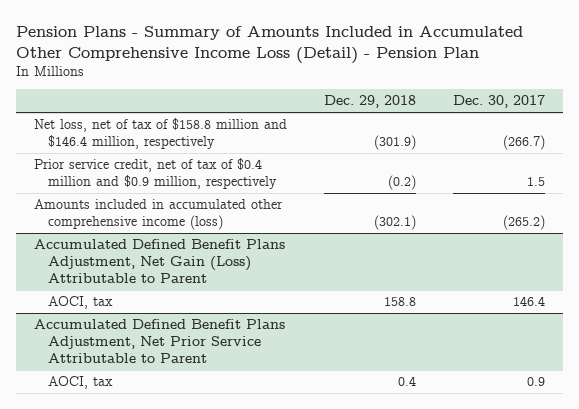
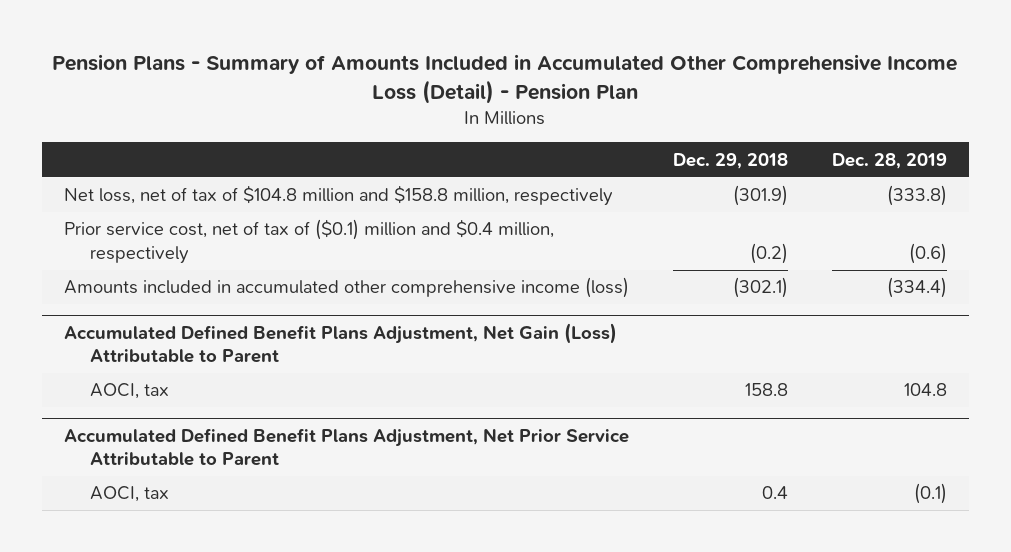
[452,95,545,109] Dec. 30, 2017 -> none
none -> [832,152,948,169] Dec. 28, 2019
[34,117,288,149] Net loss, net of tax of $158.8 million and $146.4 million, respectively -> [63,185,613,207] Net loss, net of tax of $104.8 million and $158.8 million, respectively
[34,157,278,189] Prior service credit, net of tax of $0.4 million and $0.9 million, respectively -> [63,219,554,264] Prior service cost, net of tax of ($0.1) million and $0.4 million, respectively

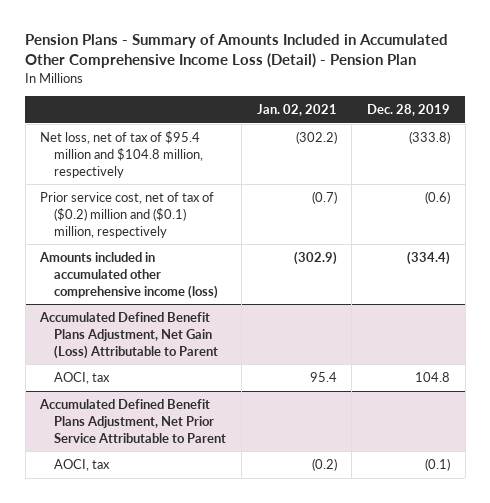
[672,152,788,169] Dec. 29, 2018 -> none
none -> [256,104,337,117] Jan. 02, 2021
[63,185,613,207] Net loss, net of tax of $104.8 million and $158.8 million, respectively -> [40,131,204,178] Net loss, net of tax of $95.4 million and $104.8 million, respectively
[63,219,554,264] Prior service cost, net of tax of ($0.1) million and $0.4 million, respectively -> [40,192,215,238] Prior service cost, net of tax of ($0.2) million and ($0.1) million, respectively

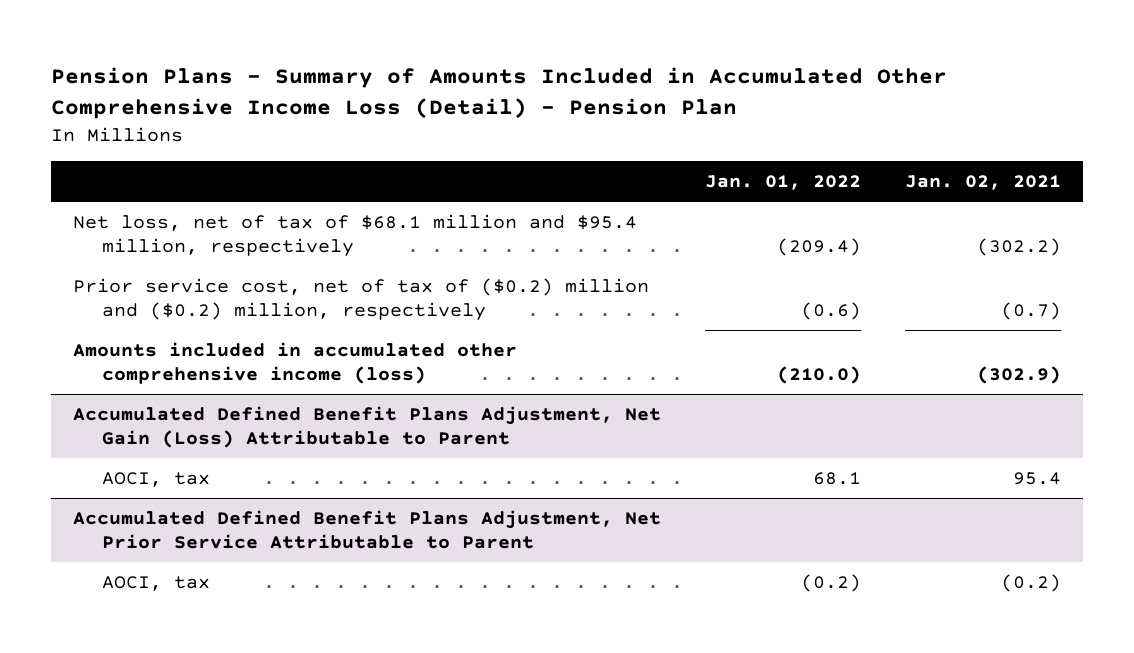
[367,104,451,117] Dec. 28, 2019 -> none
none -> [705,175,862,191] Jan. 01, 2022
[40,131,204,178] Net loss, net of tax of $95.4 million and $104.8 million, respectively -> [73,213,638,258] Net loss, net of tax of $68.1 million and $95.4 million, respectively
[40,192,215,238] Prior service cost, net of tax of ($0.2) million and ($0.1) million, respectively -> [73,277,650,322] Prior service cost, net of tax of ($0.2) million and ($0.2) million, respectively

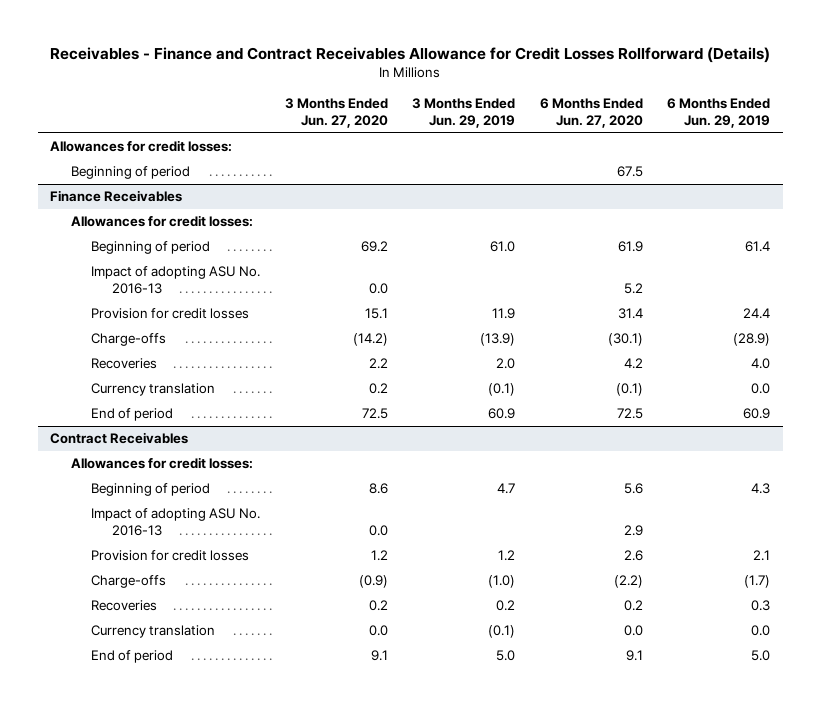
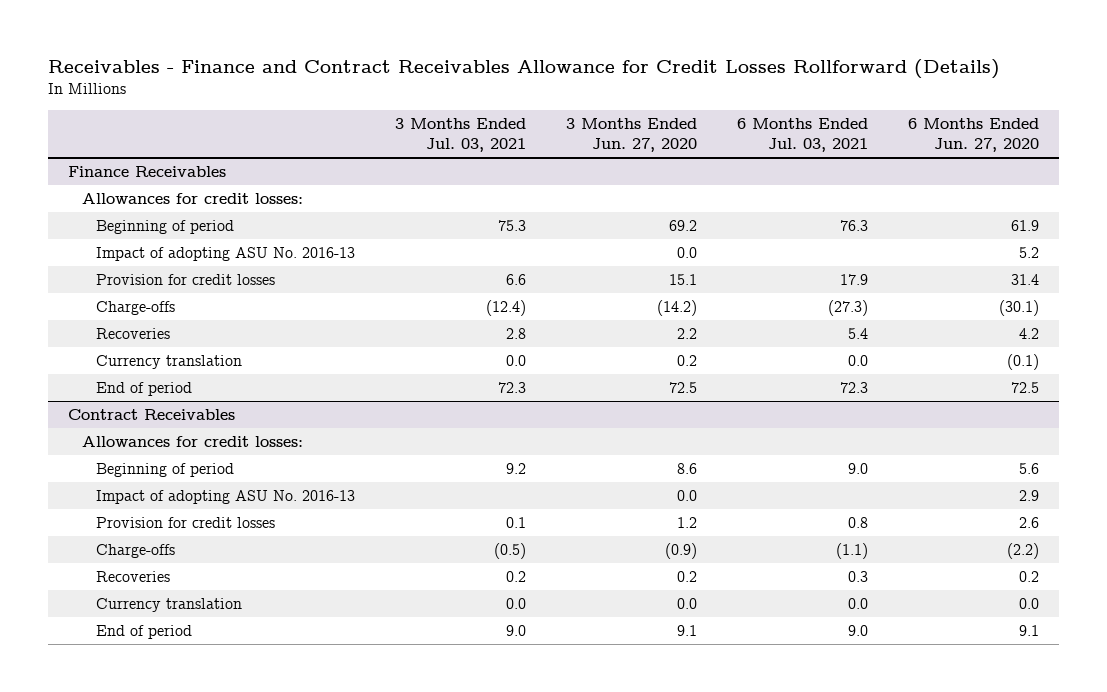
[412,98,516,128] 3 Months Ended Jun. 29, 2019 -> none
[667,98,771,128] 6 Months Ended Jun. 29, 2019 -> none
none -> [394,117,526,153] 3 Months Ended Jul. 03, 2021
none -> [737,117,869,153] 6 Months Ended Jul. 03, 2021
[50,140,233,153] Allowances for credit losses: -> none
[70,166,190,180] Beginning of period -> none

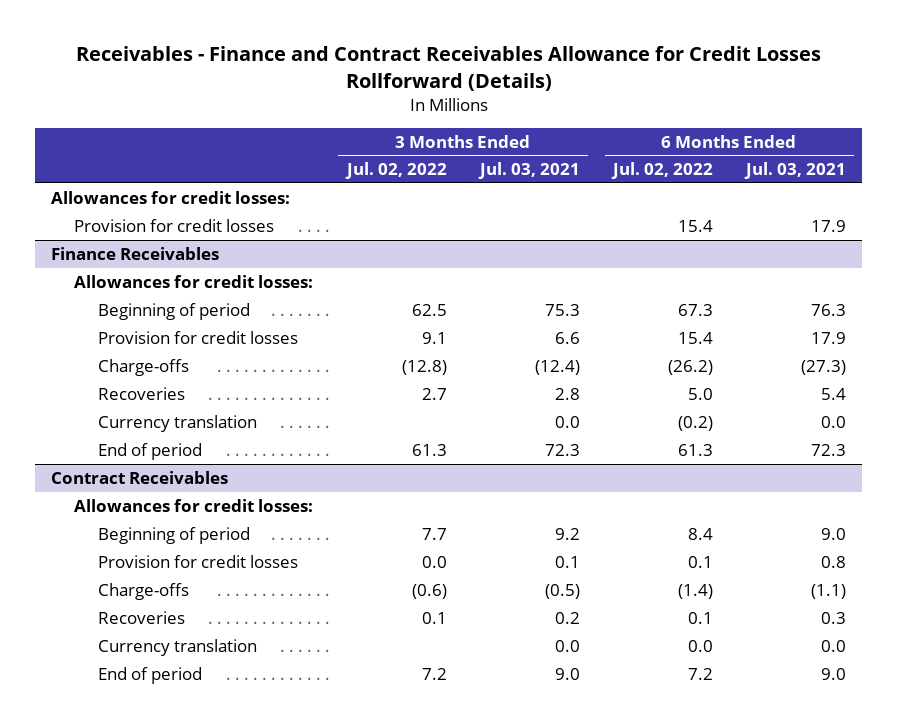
[565,117,697,153] 3 Months Ended Jun. 27, 2020 -> none
[908,117,1040,153] 6 Months Ended Jun. 27, 2020 -> none
none -> [344,162,447,180] Jul. 02, 2022
none -> [610,162,713,180] Jul. 02, 2022
none -> [51,190,291,204] Allowances for credit losses:
none -> [74,218,275,232] Provision for credit losses
[95,246,355,261] Impact of adopting ASU No. 2016-13 -> none
[95,489,355,504] Impact of adopting ASU No. 2016-13 -> none

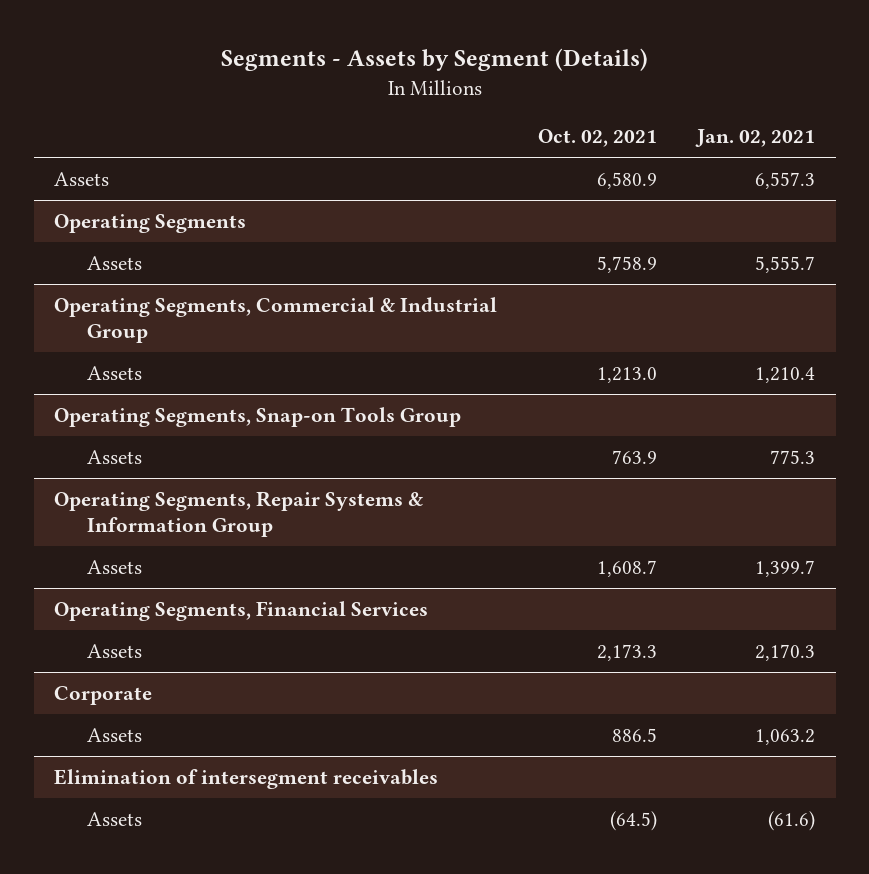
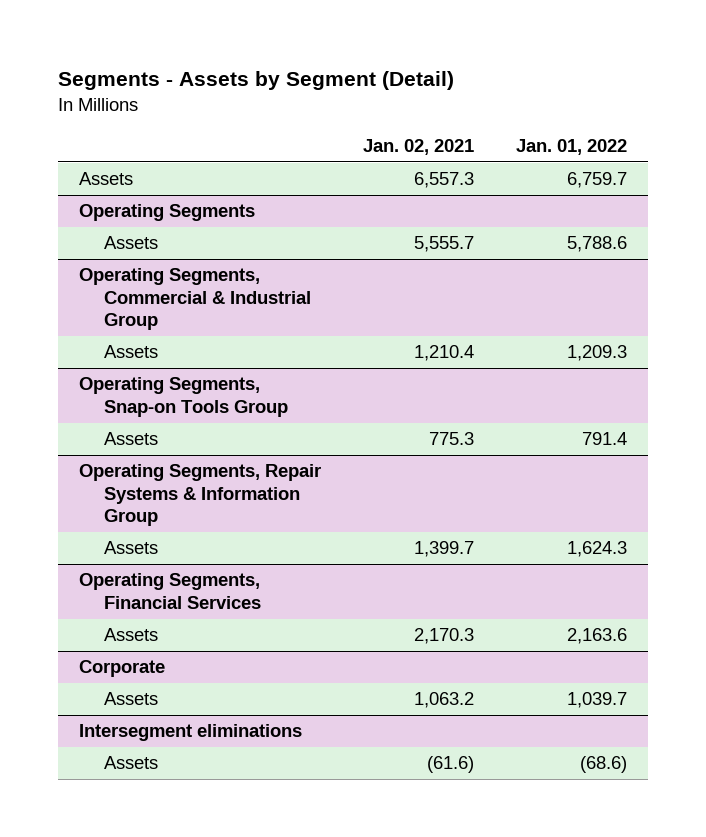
[220,48,648,72] Segments - Assets by Segment (Details) -> [57,71,454,91] Segments - Assets by Segment (Detail)
[537,129,657,148] Oct. 02, 2021 -> none
none -> [515,138,627,155] Jan. 01, 2022
[54,768,439,789] Elimination of intersegment receivables -> [78,724,302,742] Intersegment eliminations

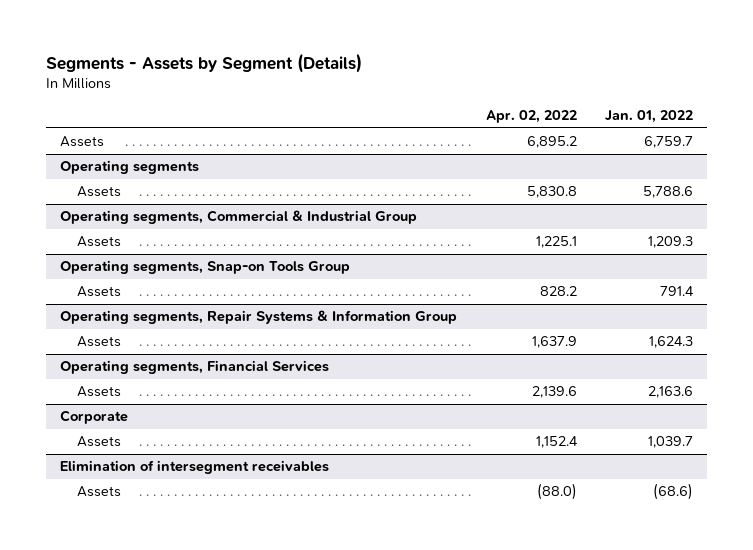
[57,71,454,91] Segments - Assets by Segment (Detail) -> [45,52,362,73] Segments - Assets by Segment (Details)
[362,138,474,155] Jan. 02, 2021 -> none
none -> [485,110,577,124] Apr. 02, 2022
[78,204,255,222] Operating Segments -> [60,160,200,175] Operating segments
[78,268,312,331] Operating Segments, Commercial & Industrial Group -> [60,210,418,225] Operating segments, Commercial & Industrial Group
[78,377,289,417] Operating Segments, Snap-on Tools Group -> [60,260,351,275] Operating segments, Snap-on Tools Group
[78,464,321,527] Operating Segments, Repair Systems & Information Group -> [60,310,458,325] Operating segments, Repair Systems & Information Group
[78,573,262,609] Operating Segments, Financial Services -> [60,360,330,375] Operating segments, Financial Services
[78,724,302,742] Intersegment eliminations -> [60,460,330,475] Elimination of intersegment receivables

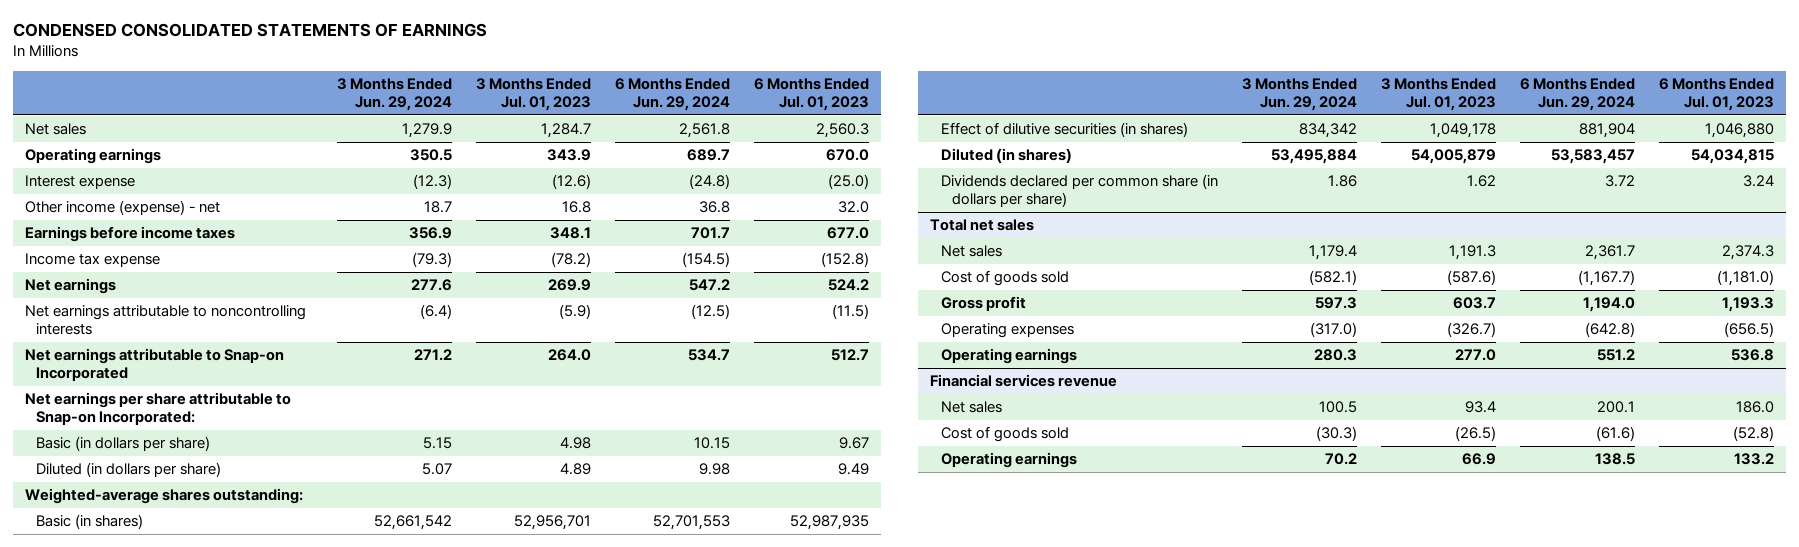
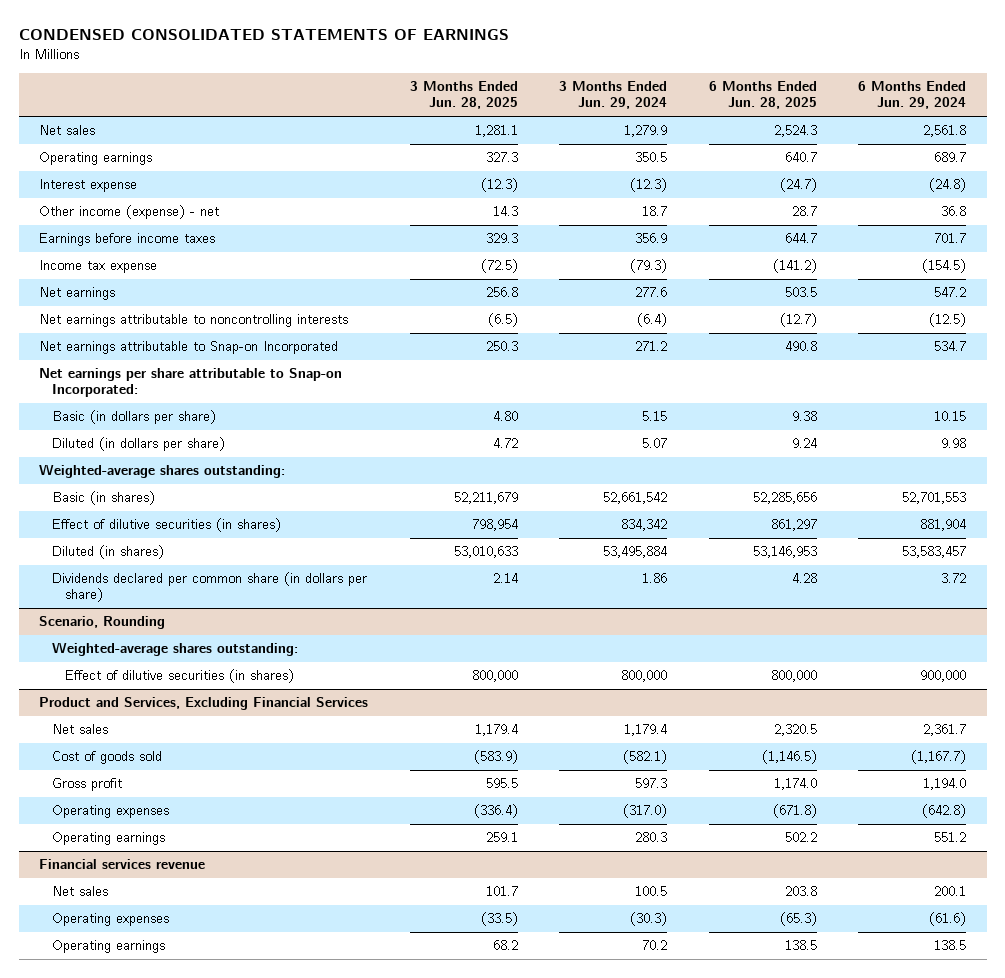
[476,78,592,111] 3 Months Ended Jul. 01, 2023 -> none
[754,78,870,111] 6 Months Ended Jul. 01, 2023 -> none
none -> [409,81,518,110] 3 Months Ended Jun. 28, 2025
none -> [708,81,817,110] 6 Months Ended Jun. 28, 2025
none -> [39,616,166,630] Scenario, Rounding
none -> [51,642,298,657] Weighted-average shares outstanding:
none -> [64,669,294,684] Effect of dilutive securities (in shares)
[930,219,1035,232] Total net sales -> [39,697,369,711] Product and Services, Excluding Financial Services
[941,426,1070,443] Cost of goods sold -> [51,913,169,927] Operating expenses

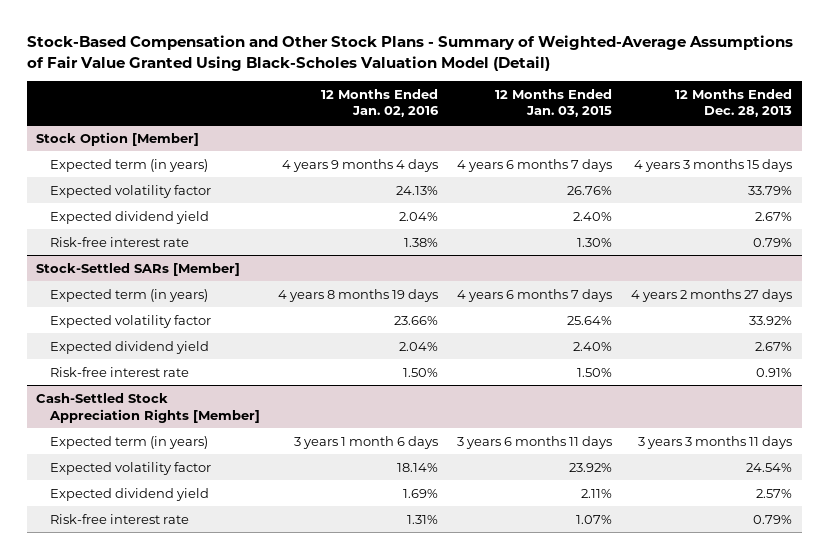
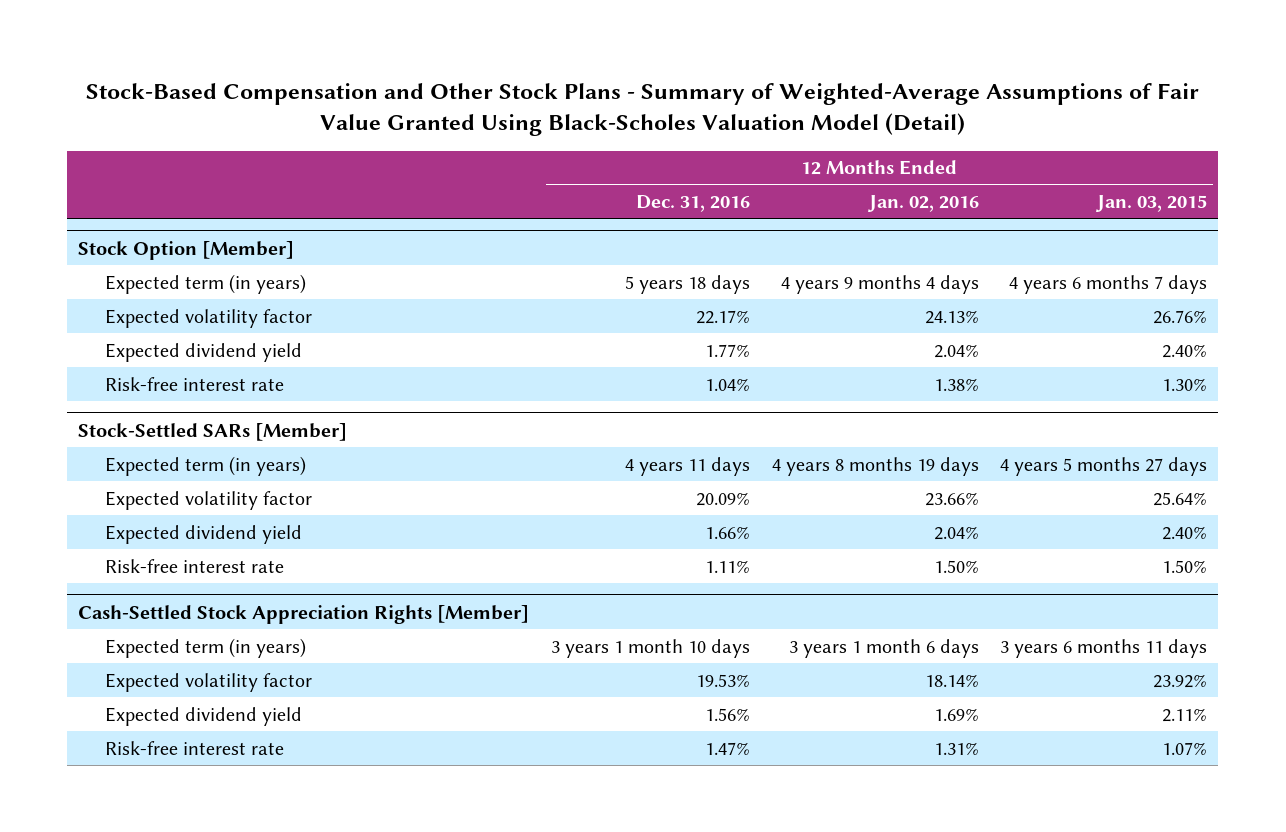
[675,88,793,118] 12 Months Ended Dec. 28, 2013 -> none
none -> [636,194,751,212] Dec. 31, 2016
[457,288,613,302] 4 years 6 months 7 days -> [1000,456,1208,476] 4 years 5 months 27 days

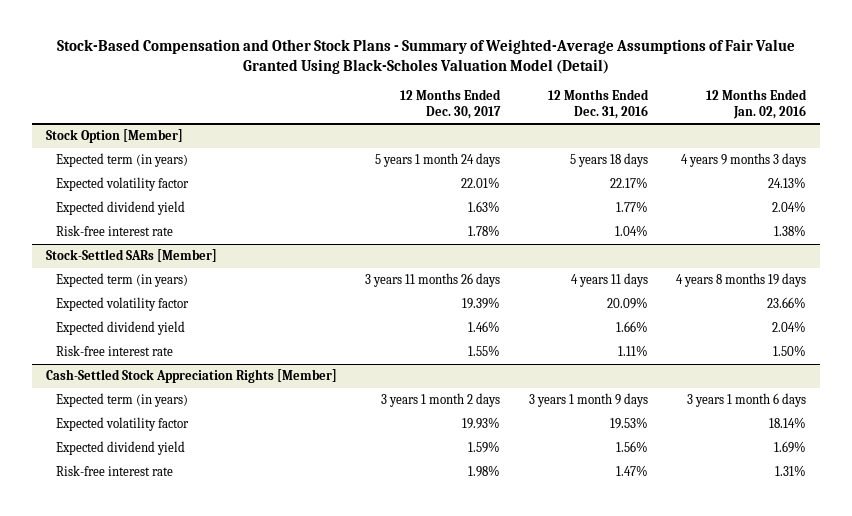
[1095,194,1208,212] Jan. 03, 2015 -> none
none -> [400,88,502,119] 12 Months Ended Dec. 30, 2017
[780,274,979,294] 4 years 9 months 4 days -> [680,153,806,168] 4 years 9 months 3 days
[551,638,751,658] 3 years 1 month 10 days -> [528,393,648,408] 3 years 1 month 9 days

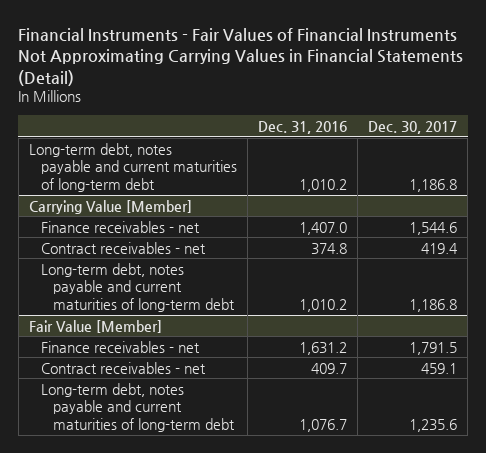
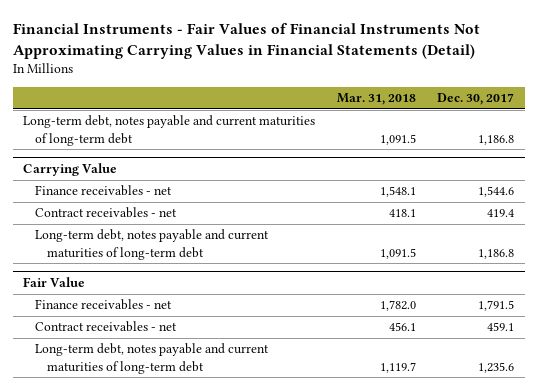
[258,120,348,134] Dec. 31, 2016 -> none
none -> [336,92,416,105] Mar. 31, 2018
[28,199,192,214] Carrying Value [Member] -> [23,163,118,177] Carrying Value
[28,319,162,333] Fair Value [Member] -> [23,277,86,288] Fair Value

